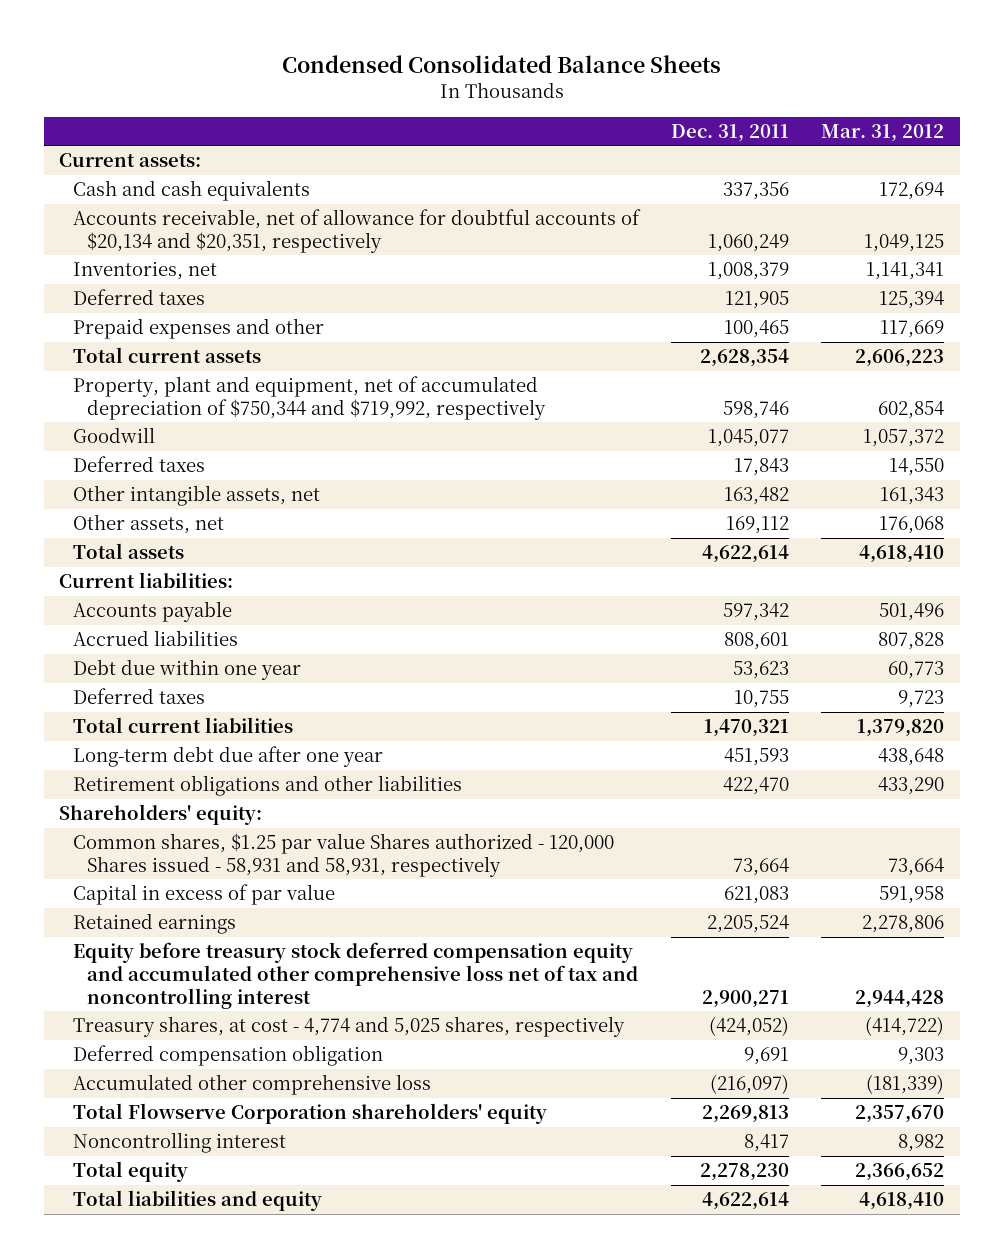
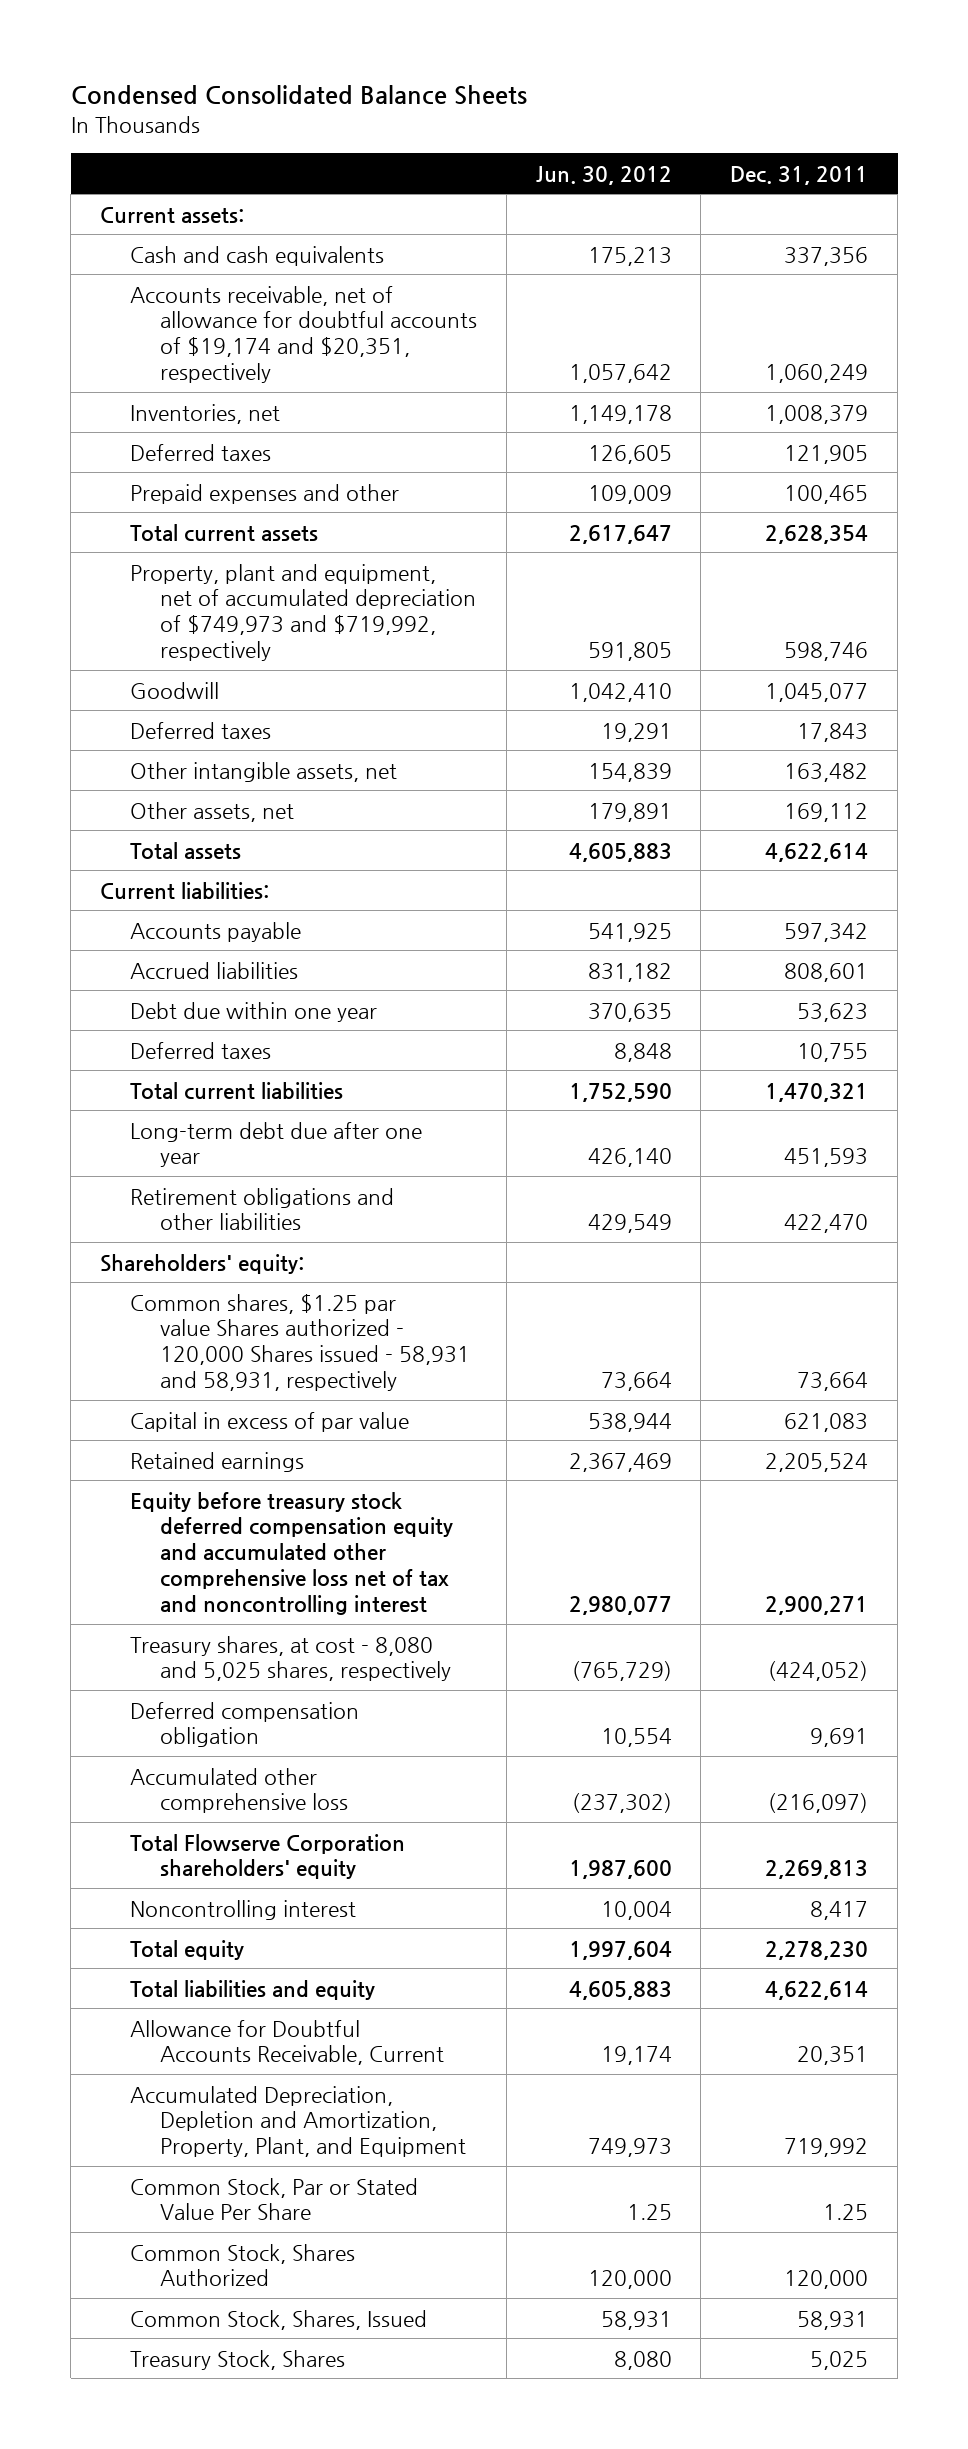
[820,123,944,142] Mar. 31, 2012 -> none
none -> [535,165,672,185] Jun. 30, 2012
[73,209,642,253] Accounts receivable, net of allowance for doubtful accounts of $20,134 and $20,351, respectively -> [130,285,477,384] Accounts receivable, net of allowance for doubtful accounts of $19,174 and $20,351, respectively
[73,376,547,420] Property, plant and equipment, net of accumulated depreciation of $750,344 and $719,992, respectively -> [130,563,476,662] Property, plant and equipment, net of accumulated depreciation of $749,973 and $719,992, respectively
[73,1016,626,1038] Treasury shares, at cost - 4,774 and 5,025 shares, respectively -> [130,1635,451,1682] Treasury shares, at cost - 8,080 and 5,025 shares, respectively
none -> [130,2019,444,2066] Allowance for Doubtful Accounts Receivable, Current
none -> [130,2085,466,2158] Accumulated Depreciation, Depletion and Amortization, Property, Plant, and Equipment
none -> [130,2177,419,2221] Common Stock, Par or Stated Value Per Share
none -> [130,2243,356,2287] Common Stock, Shares Authorized
none -> [130,2309,428,2330] Common Stock, Shares, Issued
none -> [130,2349,346,2370] Treasury Stock, Shares

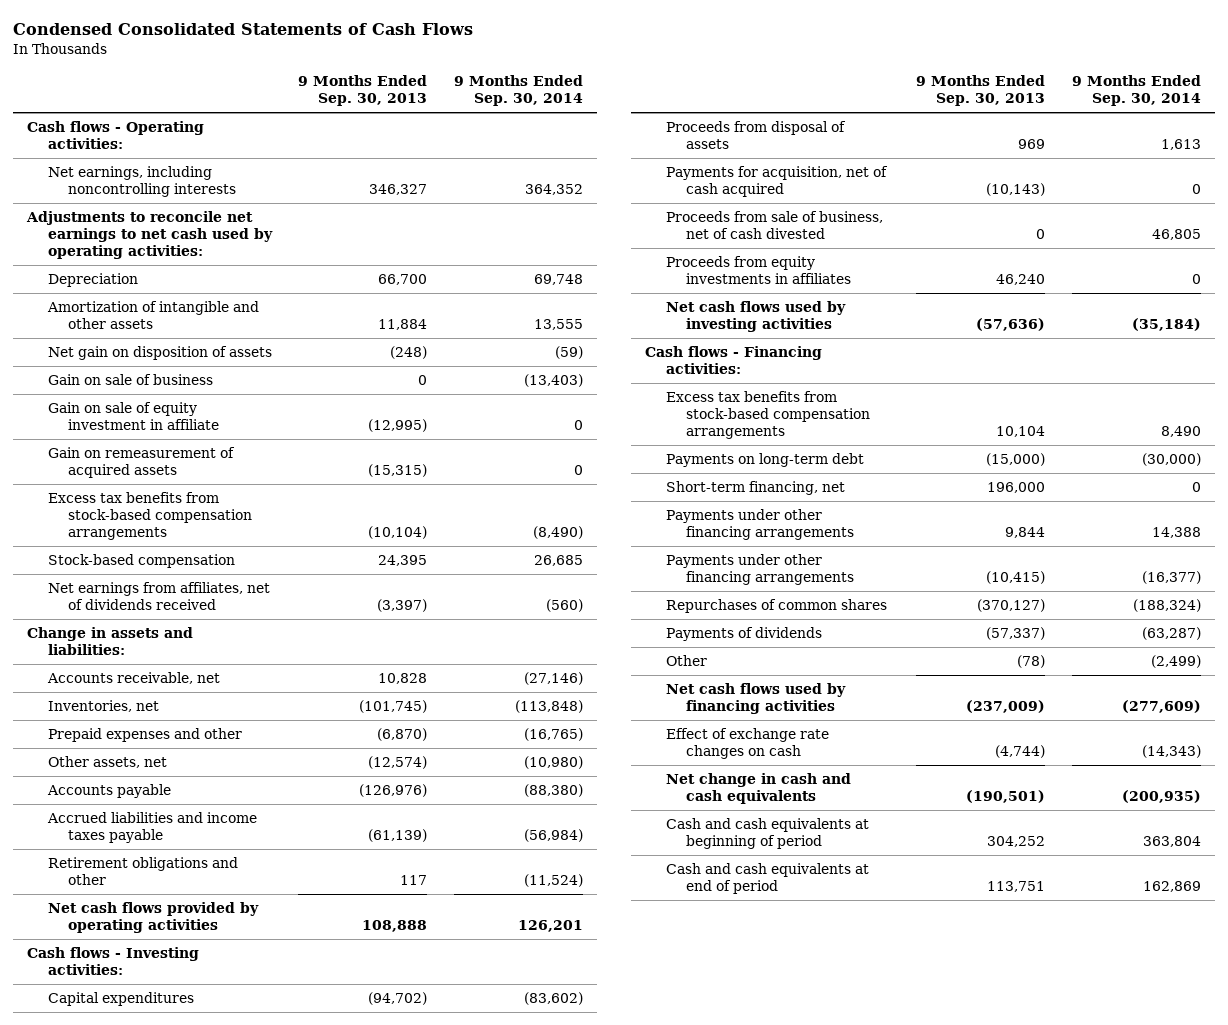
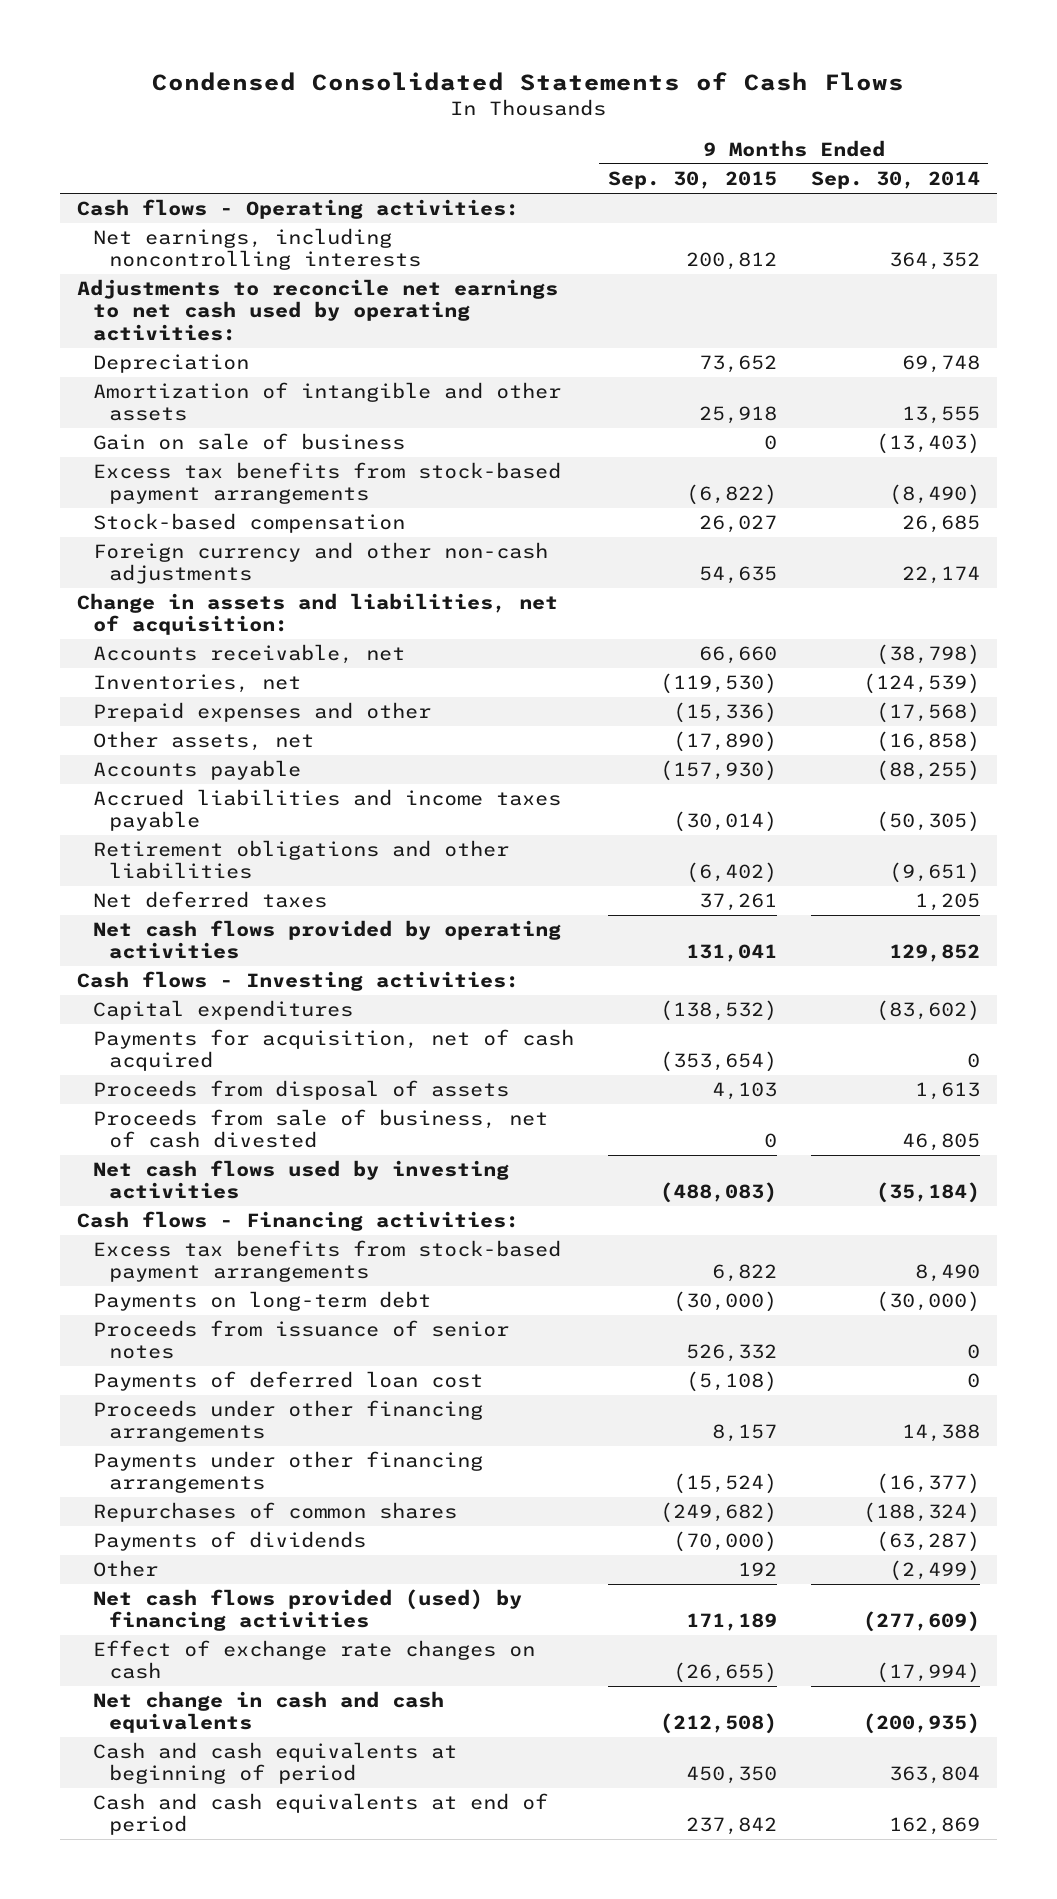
[298,75,428,107] 9 Months Ended Sep. 30, 2013 -> none
none -> [607,171,777,190] Sep. 30, 2015
[47,346,272,361] Net gain on disposition of assets -> none
[47,402,220,430] Gain on sale of equity investment in affiliate -> none
[47,447,235,478] Gain on remeasurement of acquired assets -> none
[47,492,253,540] Excess tax benefits from stock-based compensation arrangements -> [92,462,561,505] Excess tax benefits from stock-based payment arrangements
[47,582,270,610] Net earnings from affiliates, net of dividends received -> none
none -> [92,542,548,585] Foreign currency and other non-cash adjustments
[26,627,193,655] Change in assets and liabilities: -> [77,593,559,636] Change in assets and liabilities, net of acquisition:
[524,672,584,686] (27,146) -> [875,644,980,666] (38,798)
[515,700,584,714] (113,848) -> [862,673,980,695] (124,539)
[524,728,584,742] (16,765) -> [875,702,980,724] (17,568)
[524,756,584,770] (10,980) -> [875,731,980,753] (16,858)
[524,784,584,798] (88,380) -> [875,760,980,782] (88,255)
[524,828,584,842] (56,984) -> [875,811,980,833] (50,305)
[47,857,238,885] Retirement obligations and other -> [92,840,509,880] Retirement obligations and other liabilities
[524,873,584,887] (11,524) -> [888,862,980,884] (9,651)
none -> [92,891,327,909] Net deferred taxes
[518,919,584,932] 126,201 -> [888,944,980,963] 129,852
[665,121,846,149] Proceeds from disposal of assets -> [92,1080,509,1101] Proceeds from disposal of assets
[665,256,852,284] Proceeds from equity investments in affiliates -> none
[665,391,871,439] Excess tax benefits from stock-based compensation arrangements -> [92,1240,561,1283] Excess tax benefits from stock-based payment arrangements
[665,481,845,496] Short-term financing, net -> none
none -> [92,1320,509,1360] Proceeds from issuance of senior notes
none -> [92,1371,483,1392] Payments of deferred loan cost
[665,509,855,540] Payments under other financing arrangements -> [92,1400,483,1443] Proceeds under other financing arrangements
[665,683,846,714] Net cash flows used by financing activities -> [92,1589,522,1632] Net cash flows provided (used) by financing activities
[1142,744,1202,758] (14,343) -> [875,1662,980,1684] (17,994)

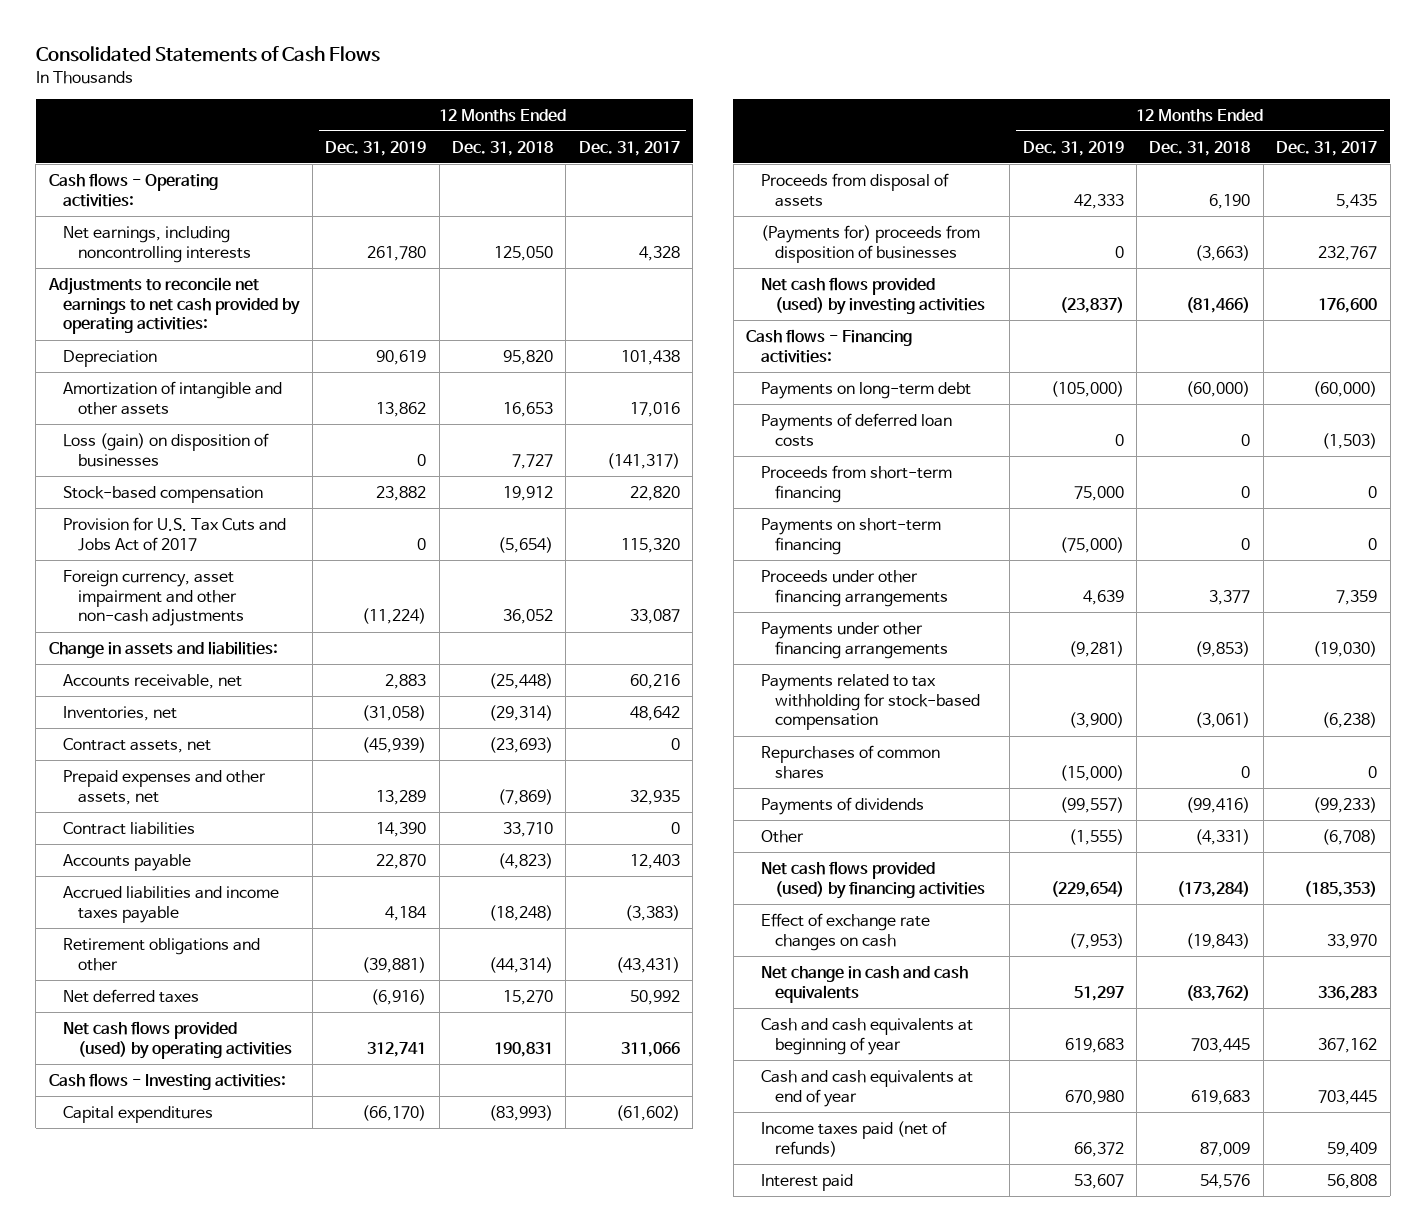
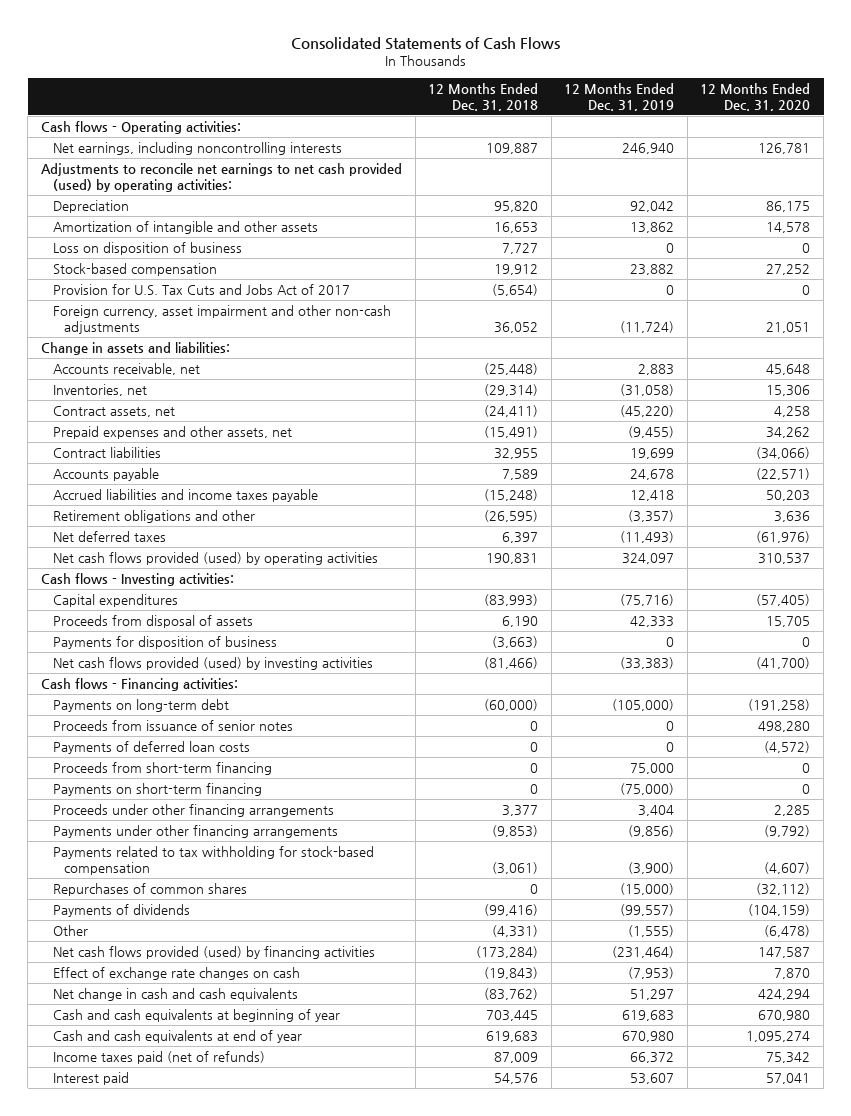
[578,140,680,156] Dec. 31, 2017 -> none
none -> [700,82,811,111] 12 Months Ended Dec. 31, 2020
[367,245,427,261] 261,780 -> [622,143,675,155] 246,940
[494,245,554,261] 125,050 -> [486,143,539,155] 109,887
[47,276,301,335] Adjustments to reconcile net earnings to net cash provided by operating activities: -> [40,163,402,192] Adjustments to reconcile net earnings to net cash provided (used) by operating activities:
[376,349,427,365] 90,619 -> [630,201,675,213] 92,042
[63,432,270,467] Loss (gain) on disposition of businesses -> [52,242,242,256] Loss on disposition of business
[362,608,427,625] (11,224) -> [620,320,675,333] (11,724)
[362,736,427,753] (45,939) -> [620,405,675,418] (45,220)
[489,736,554,753] (23,693) -> [484,405,539,418] (24,411)
[376,789,427,805] 13,289 -> [628,426,675,439] (9,455)
[498,788,554,805] (7,869) -> [484,426,539,439] (15,491)
[376,821,427,837] 14,390 -> [630,448,675,460] 19,699
[503,821,554,837] 33,710 -> [494,448,539,460] 32,955
[376,853,427,869] 22,870 -> [630,469,675,481] 24,678
[498,852,554,869] (4,823) -> [502,469,539,481] 7,589
[385,905,428,921] 4,184 -> [630,490,675,502] 12,418
[489,904,554,921] (18,248) -> [484,489,539,502] (15,248)
[362,956,427,973] (39,881) -> [628,510,675,523] (3,357)
[489,956,554,973] (44,314) -> [484,510,539,523] (26,595)
[371,988,427,1005] (6,916) -> [620,531,675,544] (11,493)
[503,989,554,1005] 15,270 -> [502,532,539,544] 6,397
[367,1041,427,1057] 312,741 -> [622,553,675,565] 324,097
[362,1104,427,1121] (66,170) -> [620,594,675,607] (75,716)
[760,224,980,263] (Payments for) proceeds from disposition of businesses -> [52,636,277,650] Payments for disposition of business
[1059,296,1124,313] (23,837) -> [620,657,675,670] (33,383)
none -> [52,720,293,732] Proceeds from issuance of senior notes
[1082,589,1124,605] 4,639 -> [638,805,675,817] 3,404
[1068,640,1124,657] (9,281) -> [628,825,675,838] (9,856)
[1050,880,1124,897] (229,654) -> [612,946,675,959] (231,464)

